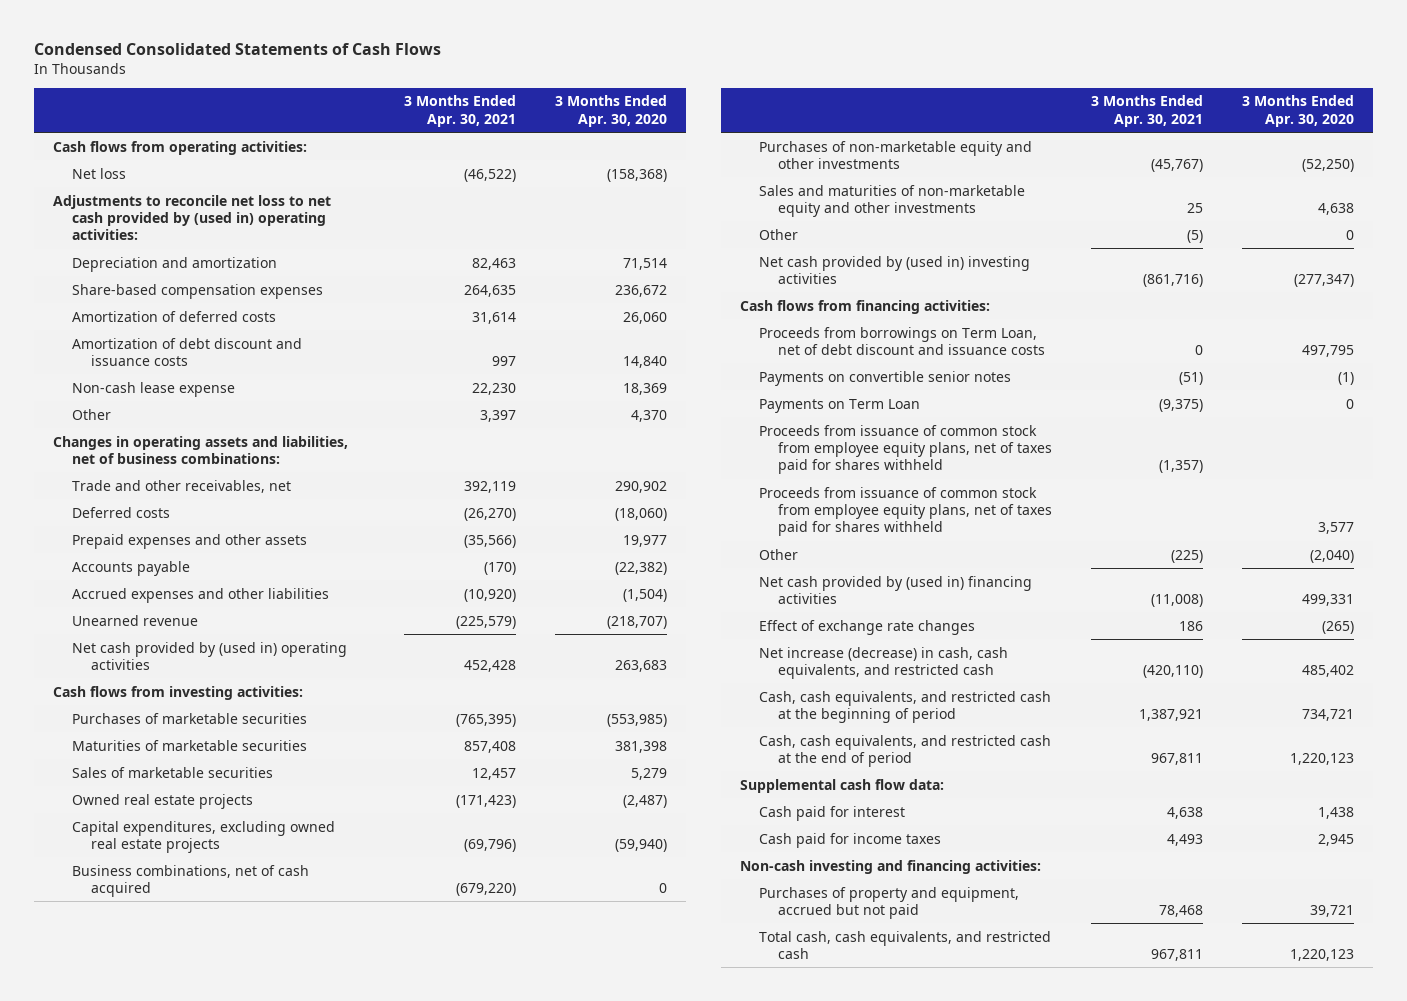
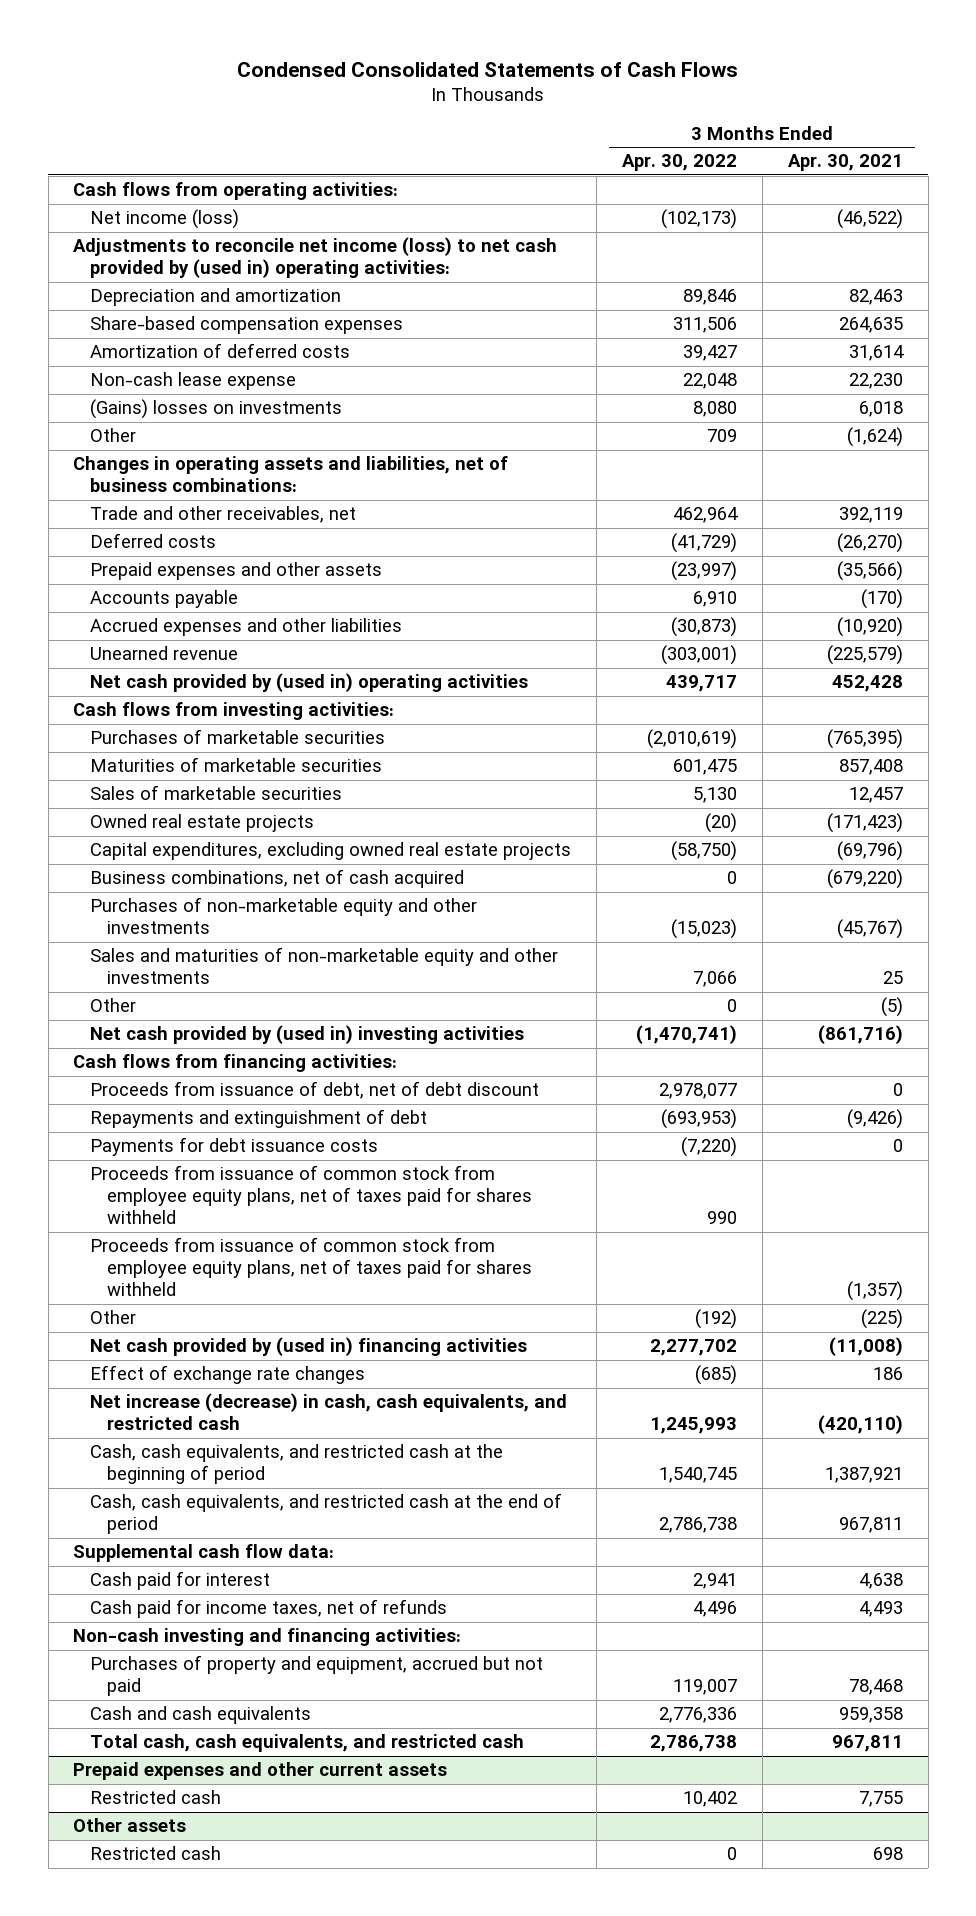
[554,95,667,127] 3 Months Ended Apr. 30, 2020 -> none
none -> [621,154,737,172] Apr. 30, 2022
[72,167,127,179] Net loss -> [90,209,240,230] Net income (loss)
[53,194,332,241] Adjustments to reconcile net loss to net cash provided by (used in) operating activities: -> [73,237,558,279] Adjustments to reconcile net income (loss) to net cash provided by (used in) operating activities:
[72,337,303,366] Amortization of debt discount and issuance costs -> none
none -> [90,399,343,420] (Gains) losses on investments
[479,409,516,422] 3,397 -> [846,427,903,448] (1,624)
[759,370,1012,386] Payments on convertible senior notes -> none
[759,398,921,413] Payments on Term Loan -> none
[759,326,1045,355] Proceeds from borrowings on Term Loan, net of debt discount and issuance costs -> [90,1081,540,1100] Proceeds from issuance of debt, net of debt discount
none -> [90,1109,428,1129] Repayments and extinguishment of debt
none -> [90,1137,379,1157] Payments for debt issuance costs
[759,424,1052,475] Proceeds from issuance of common stock from employee equity plans, net of taxes paid for shares withheld -> [90,1237,533,1297] Proceeds from issuance of common stock from employee equity plans, net of taxes paid for shares withheld
[759,832,942,848] Cash paid for income taxes -> [90,1599,448,1619] Cash paid for income taxes, net of refunds
none -> [90,1706,312,1725] Cash and cash equivalents
none -> [73,1762,448,1781] Prepaid expenses and other current assets
none -> [90,1790,222,1805] Restricted cash
none -> [73,1818,187,1833] Other assets
none -> [90,1846,222,1861] Restricted cash

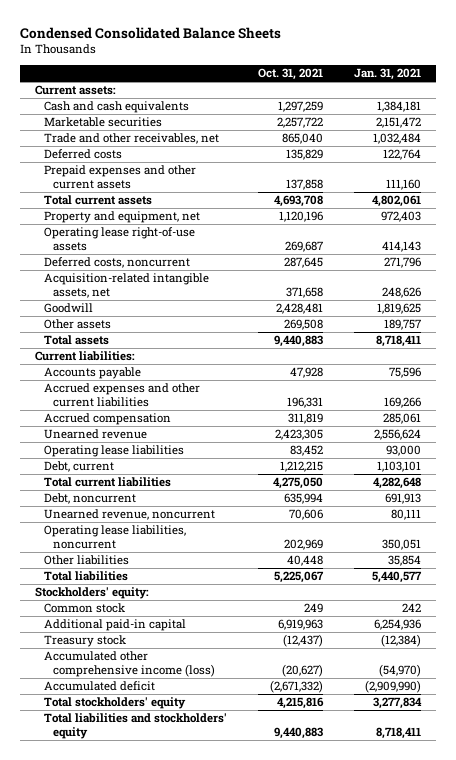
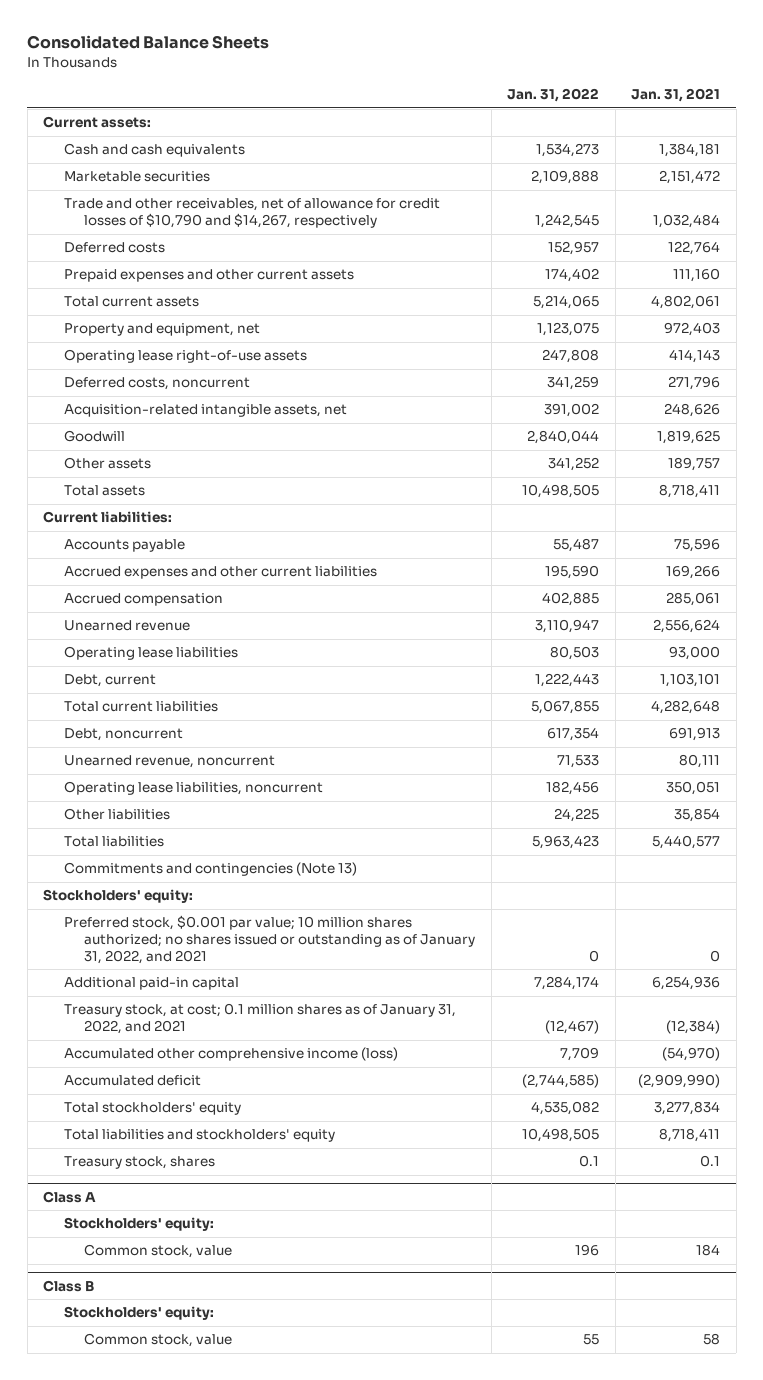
[19,26,281,39] Condensed Consolidated Balance Sheets -> [27,35,270,50] Consolidated Balance Sheets
[257,68,323,81] Oct. 31, 2021 -> none
none -> [507,88,600,103] Jan. 31, 2022
[44,133,220,145] Trade and other receivables, net -> [63,198,440,229] Trade and other receivables, net of allowance for credit losses of $10,790 and $14,267, respectively
none -> [63,862,357,877] Commitments and contingencies (Note 13)
[44,603,126,614] Common stock -> none
none -> [63,915,476,964] Preferred stock, $0.001 par value; 10 million shares authorized; no shares issued or outstanding as of January 31, 2022, and 2021
[44,635,127,648] Treasury stock -> [63,1003,456,1035] Treasury stock, at cost; 0.1 million shares as of January 31, 2022, and 2021
none -> [63,1156,215,1170] Treasury stock, shares
none -> [43,1190,97,1203] Class A
none -> [63,1217,214,1232] Stockholders' equity:
none -> [84,1244,233,1259] Common stock, value
none -> [43,1279,95,1292] Class B
none -> [63,1306,214,1321] Stockholders' equity:
none -> [84,1333,233,1348] Common stock, value

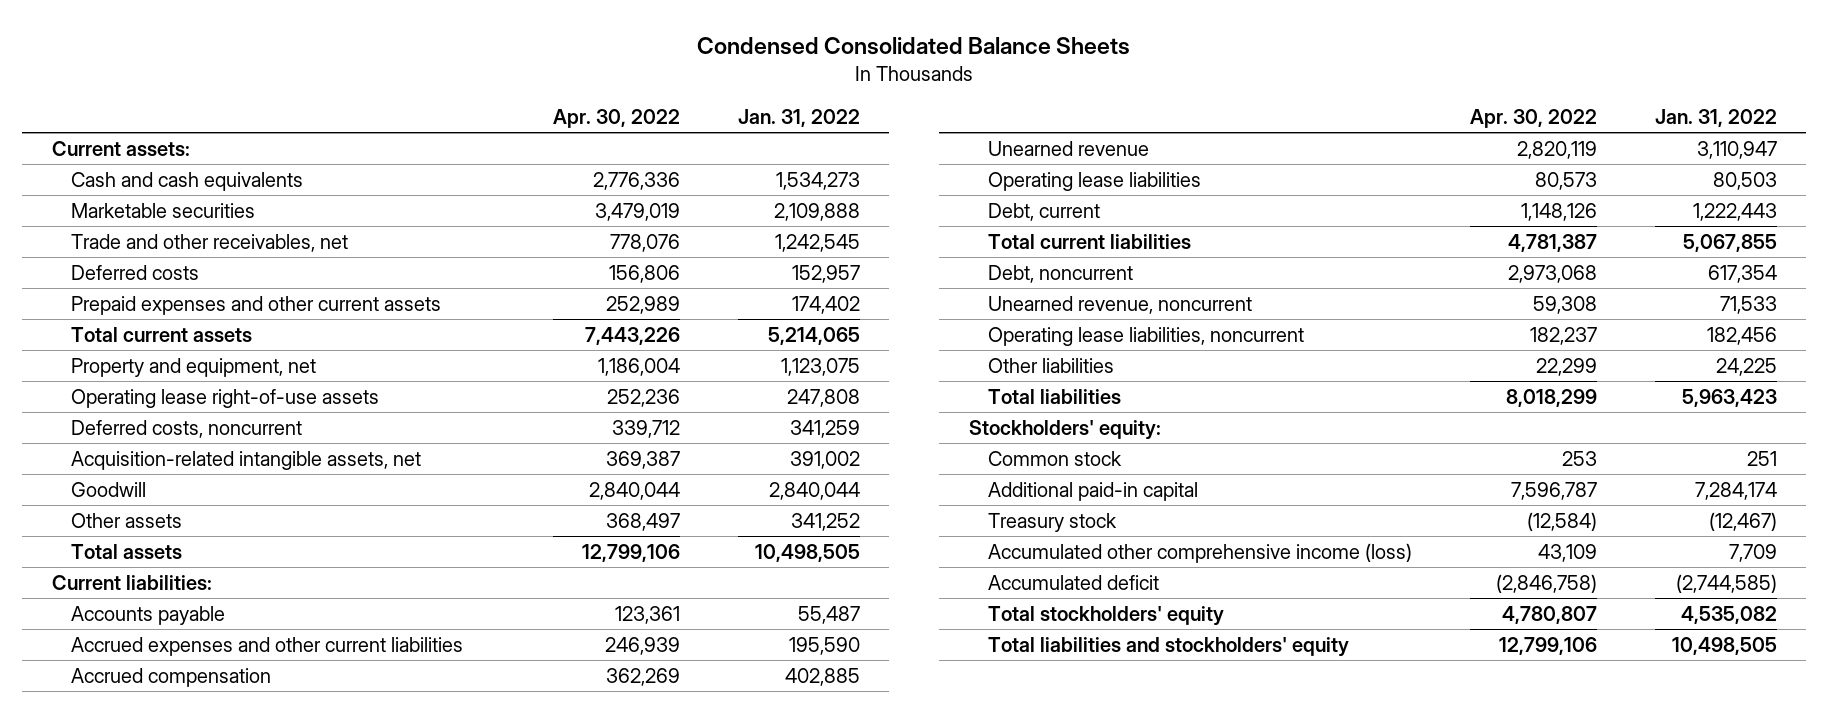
[27,35,270,50] Consolidated Balance Sheets -> [697,36,1131,55] Condensed Consolidated Balance Sheets
[631,88,721,103] Jan. 31, 2021 -> none
none -> [552,108,680,128] Apr. 30, 2022
[63,198,440,229] Trade and other receivables, net of allowance for credit losses of $10,790 and $14,267, respectively -> [70,233,348,252] Trade and other receivables, net
[63,862,357,877] Commitments and contingencies (Note 13) -> none
[63,915,476,964] Preferred stock, $0.001 par value; 10 million shares authorized; no shares issued or outstanding as of January 31, 2022, and 2021 -> none
none -> [987,450,1122,466] Common stock
[63,1003,456,1035] Treasury stock, at cost; 0.1 million shares as of January 31, 2022, and 2021 -> [987,512,1117,532] Treasury stock
[63,1156,215,1170] Treasury stock, shares -> none
[43,1190,97,1203] Class A -> none
[63,1217,214,1232] Stockholders' equity: -> none
[84,1244,233,1259] Common stock, value -> none
[43,1279,95,1292] Class B -> none
[63,1306,214,1321] Stockholders' equity: -> none
[84,1333,233,1348] Common stock, value -> none

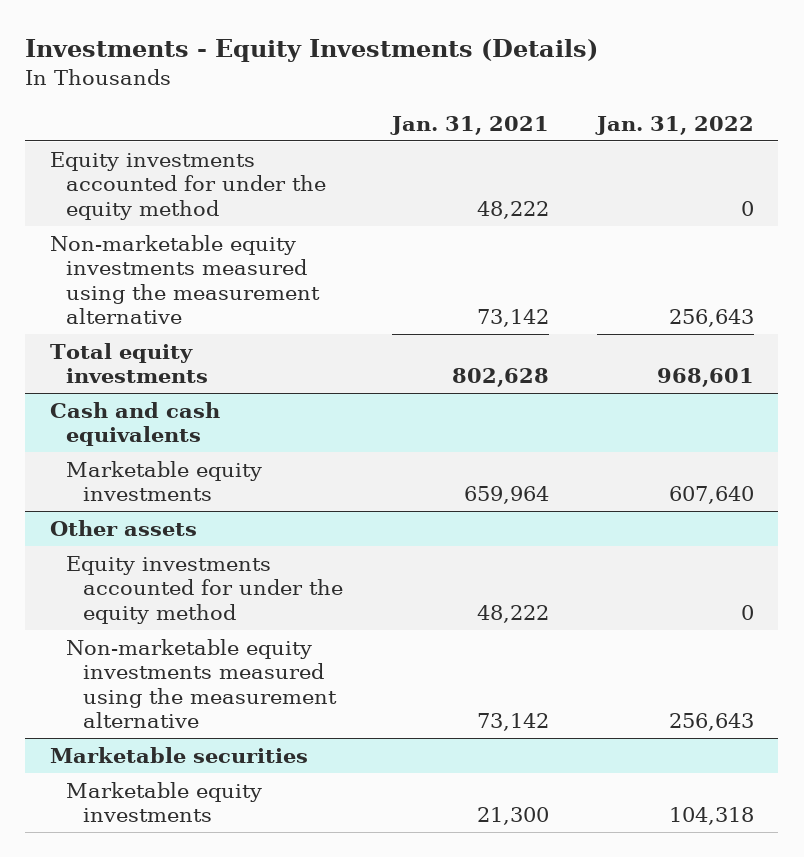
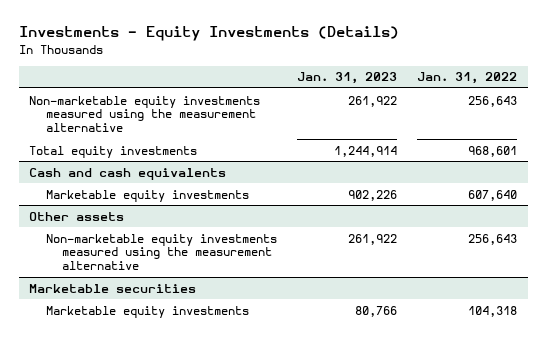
[389,115,549,135] Jan. 31, 2021 -> none
none -> [297,72,398,85] Jan. 31, 2023
[49,152,327,220] Equity investments accounted for under the equity method -> none
[66,556,344,624] Equity investments accounted for under the equity method -> none

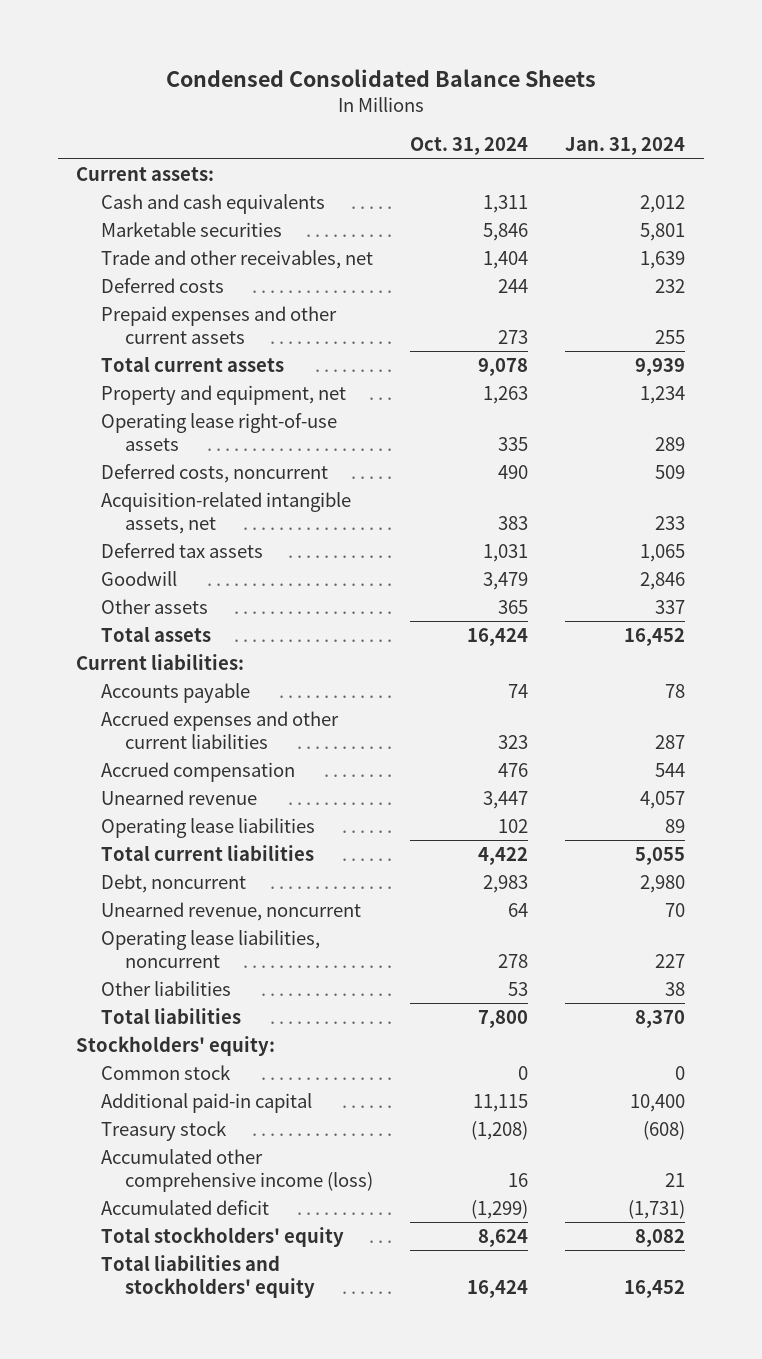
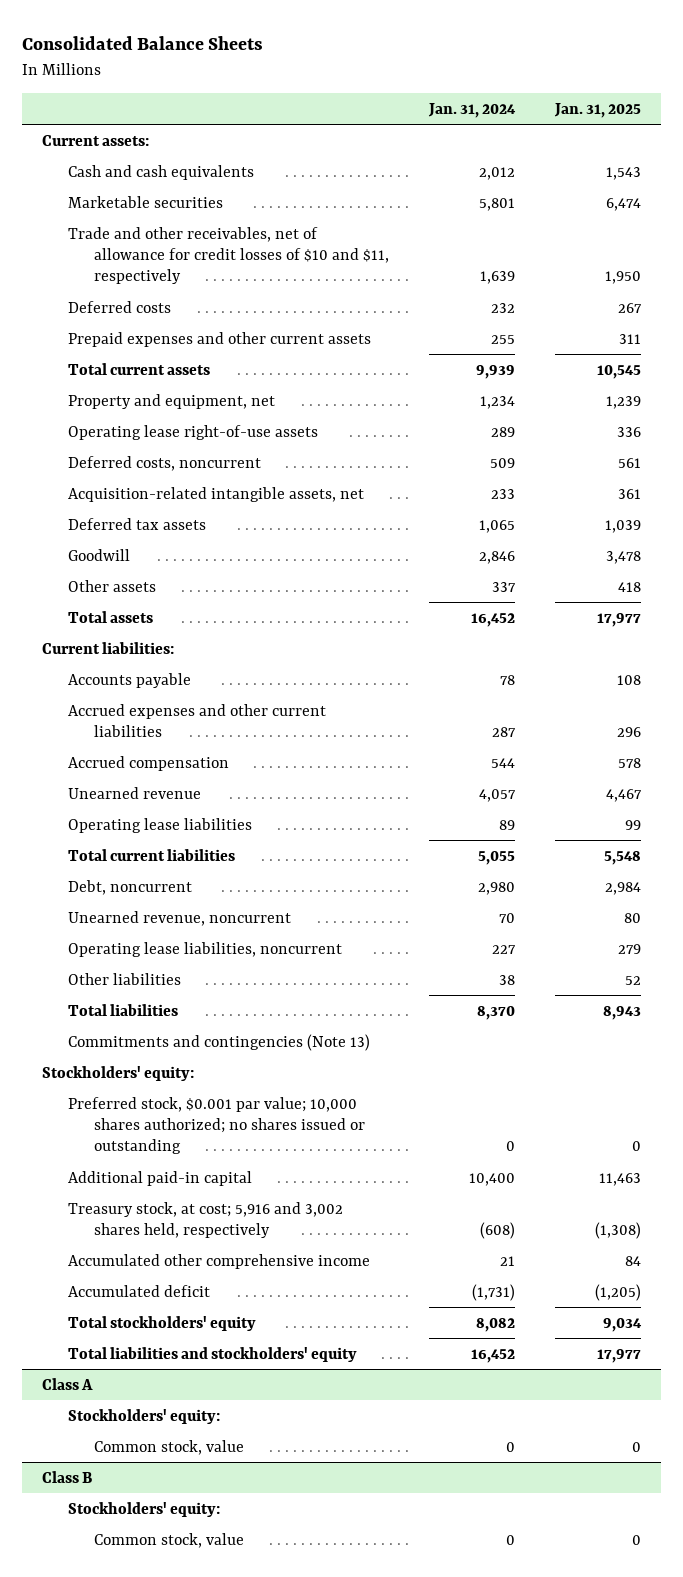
[165,68,596,87] Condensed Consolidated Balance Sheets -> [21,36,263,51] Consolidated Balance Sheets
[410,137,529,156] Oct. 31, 2024 -> none
none -> [554,102,642,118] Jan. 31, 2025
[100,249,373,269] Trade and other receivables, net -> [68,226,390,285] Trade and other receivables, net of allowance for credit losses of $10 and $11, respectively
none -> [68,1033,371,1051] Commitments and contingencies (Note 13)
[100,1064,231,1080] Common stock -> none
none -> [68,1096,366,1155] Preferred stock, $0.001 par value; 10,000 shares authorized; no shares issued or outstanding
[100,1120,227,1141] Treasury stock -> [68,1201,344,1239] Treasury stock, at cost; 5,916 and 3,002 shares held, respectively
[100,1148,374,1192] Accumulated other comprehensive income (loss) -> [68,1253,371,1269] Accumulated other comprehensive income
none -> [41,1377,93,1390] Class A
none -> [68,1408,221,1424] Stockholders' equity:
none -> [94,1439,245,1455] Common stock, value
none -> [41,1470,92,1483] Class B
none -> [68,1501,221,1517] Stockholders' equity:
none -> [94,1532,245,1548] Common stock, value

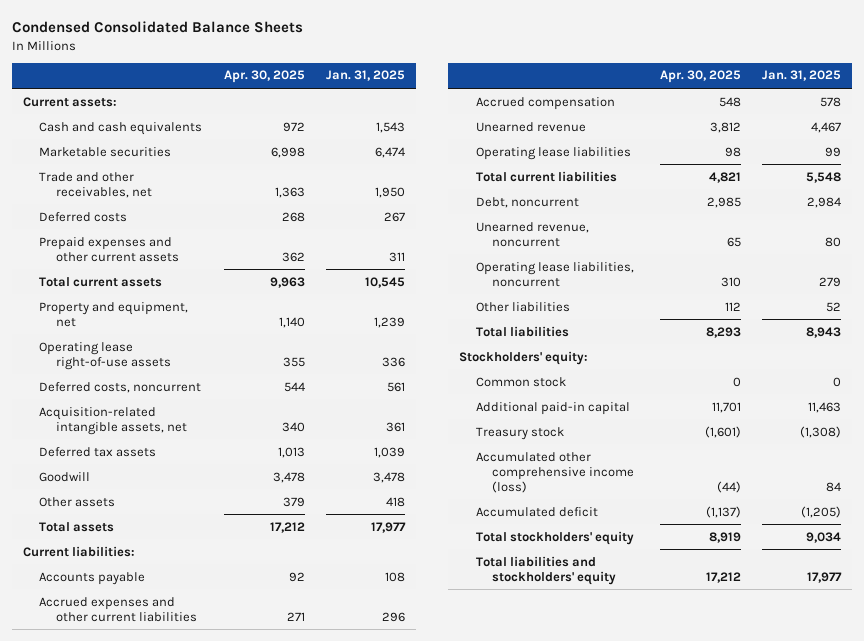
[21,36,263,51] Consolidated Balance Sheets -> [12,21,304,34] Condensed Consolidated Balance Sheets
[428,102,517,118] Jan. 31, 2024 -> none
none -> [223,70,305,84] Apr. 30, 2025
[68,226,390,285] Trade and other receivables, net of allowance for credit losses of $10 and $11, respectively -> [39,171,152,198] Trade and other receivables, net
[68,1033,371,1051] Commitments and contingencies (Note 13) -> none
[68,1096,366,1155] Preferred stock, $0.001 par value; 10,000 shares authorized; no shares issued or outstanding -> none
none -> [475,376,566,387] Common stock
[68,1201,344,1239] Treasury stock, at cost; 5,916 and 3,002 shares held, respectively -> [475,426,564,440] Treasury stock
[68,1253,371,1269] Accumulated other comprehensive income -> [475,451,635,493] Accumulated other comprehensive income (loss)
[41,1377,93,1390] Class A -> none
[68,1408,221,1424] Stockholders' equity: -> none
[94,1439,245,1455] Common stock, value -> none
[41,1470,92,1483] Class B -> none
[68,1501,221,1517] Stockholders' equity: -> none
[94,1532,245,1548] Common stock, value -> none

